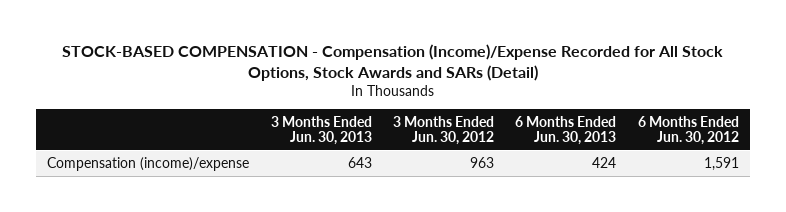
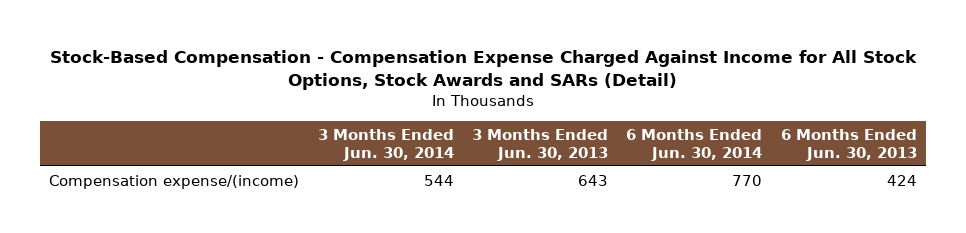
[62,44,724,81] STOCK-BASED COMPENSATION - Compensation (Income)/Expense Recorded for All Stock Options, Stock Awards and SARs (Detail) -> [50,50,918,91] Stock-Based Compensation - Compensation Expense Charged Against Income for All Stock Options, Stock Awards and SARs (Detail)
[393,115,495,146] 3 Months Ended Jun. 30, 2012 -> none
[637,115,739,146] 6 Months Ended Jun. 30, 2012 -> none
none -> [317,128,454,162] 3 Months Ended Jun. 30, 2014
none -> [626,128,763,162] 6 Months Ended Jun. 30, 2014
[47,157,250,172] Compensation (income)/expense -> [49,174,300,189] Compensation expense/(income)

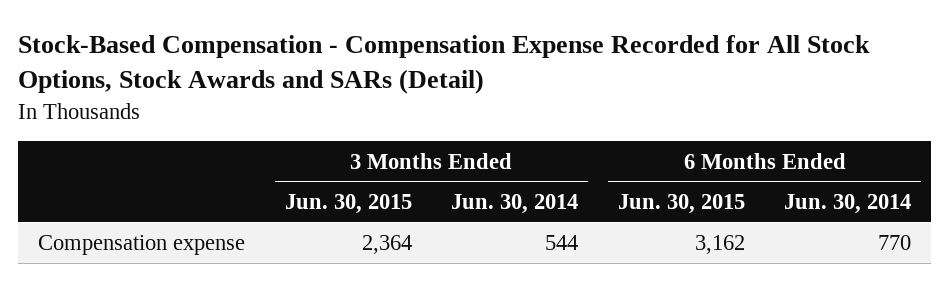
[50,50,918,91] Stock-Based Compensation - Compensation Expense Charged Against Income for All Stock Options, Stock Awards and SARs (Detail) -> [18,35,871,95] Stock-Based Compensation - Compensation Expense Recorded for All Stock Options, Stock Awards and SARs (Detail)
[472,128,609,162] 3 Months Ended Jun. 30, 2013 -> none
[780,128,917,162] 6 Months Ended Jun. 30, 2013 -> none
none -> [284,194,412,215] Jun. 30, 2015
none -> [617,194,745,215] Jun. 30, 2015
[49,174,300,189] Compensation expense/(income) -> [37,235,245,256] Compensation expense

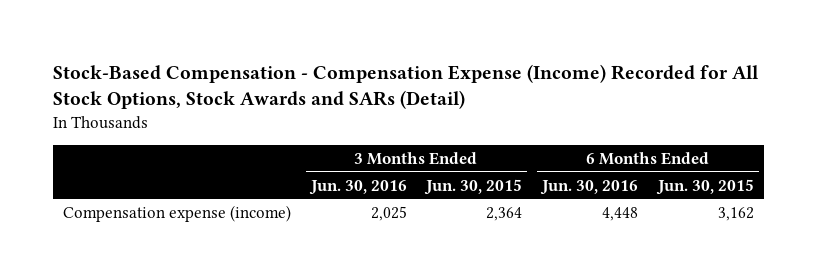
[18,35,871,95] Stock-Based Compensation - Compensation Expense Recorded for All Stock Options, Stock Awards and SARs (Detail) -> [52,64,759,110] Stock-Based Compensation - Compensation Expense (Income) Recorded for All Stock Options, Stock Awards and SARs (Detail)
[451,194,579,215] Jun. 30, 2014 -> none
[784,194,912,215] Jun. 30, 2014 -> none
none -> [308,179,407,195] Jun. 30, 2016
none -> [540,179,639,195] Jun. 30, 2016
[37,235,245,256] Compensation expense -> [62,204,291,222] Compensation expense (income)

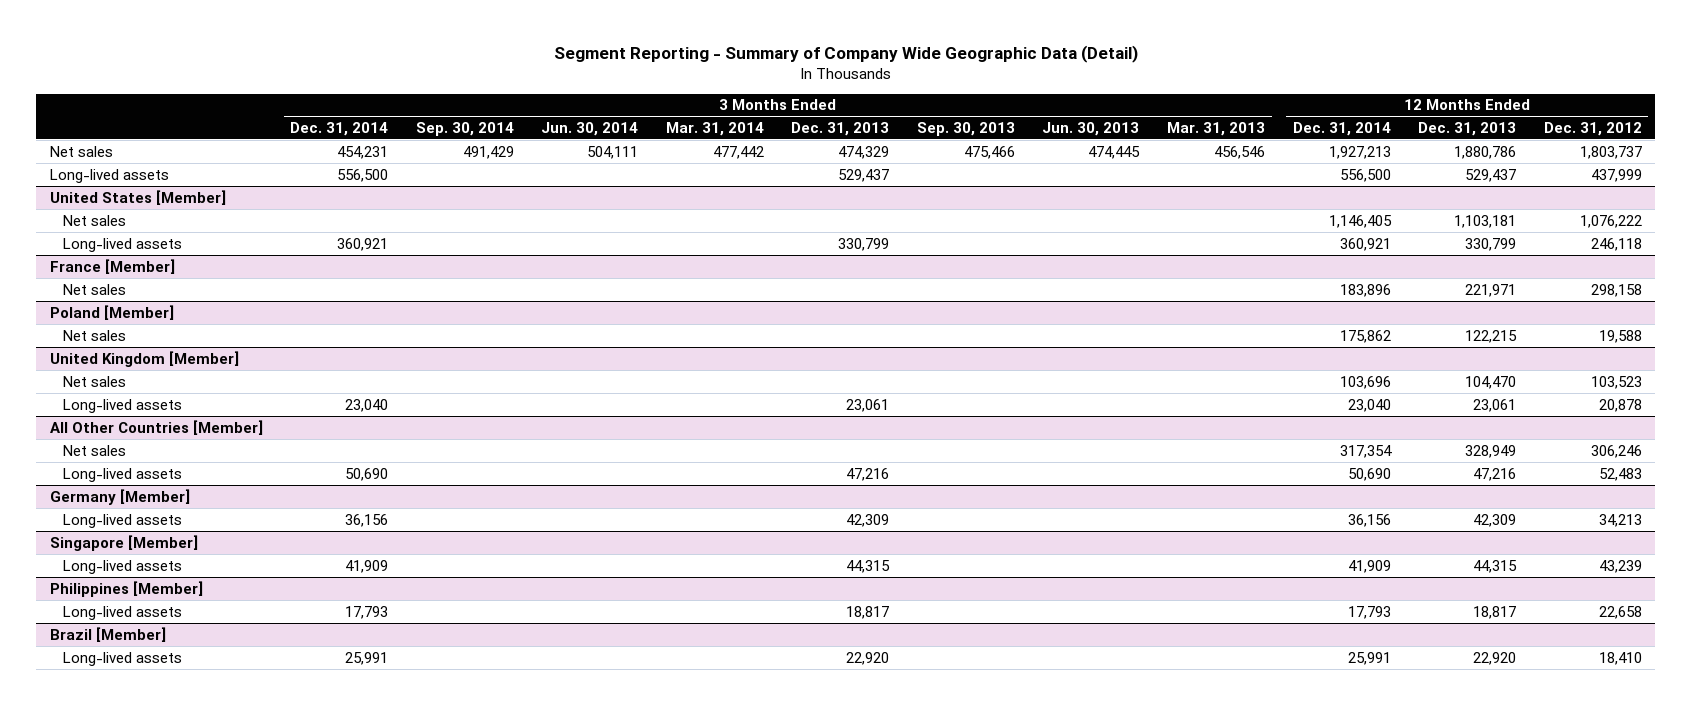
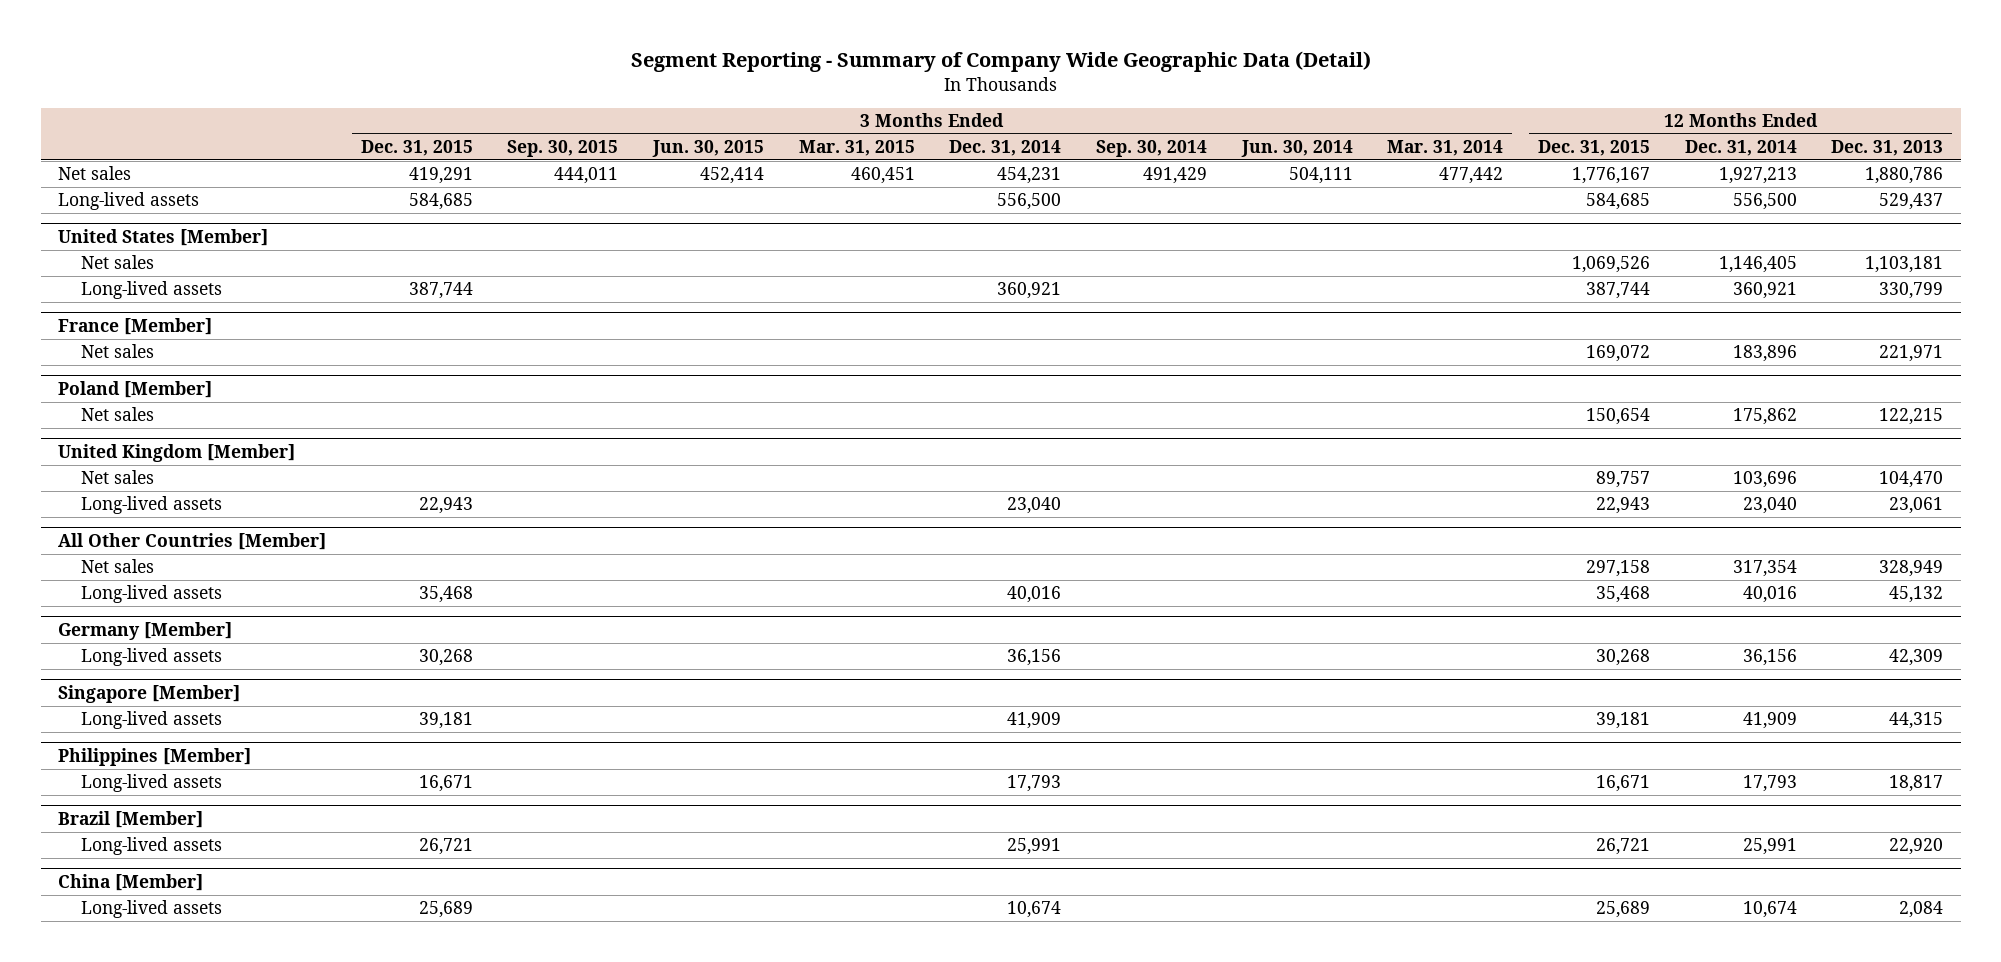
[791,121,890,136] Dec. 31, 2013 -> none
[916,121,1015,136] Sep. 30, 2013 -> none
[1042,121,1140,136] Jun. 30, 2013 -> none
[1166,121,1265,136] Mar. 31, 2013 -> none
[1543,121,1642,136] Dec. 31, 2012 -> none
none -> [360,140,473,157] Dec. 31, 2015
none -> [507,140,619,158] Sep. 30, 2015
none -> [651,140,764,158] Jun. 30, 2015
none -> [798,140,915,157] Mar. 31, 2015
none -> [1538,140,1651,157] Dec. 31, 2015
[345,467,389,481] 50,690 -> [1007,586,1062,604] 40,016
[1347,467,1391,481] 50,690 -> [1742,586,1797,604] 40,016
[1473,467,1517,481] 47,216 -> [1889,586,1944,604] 45,132
none -> [57,873,203,891] China [Member]
none -> [81,900,223,919] Long-lived assets

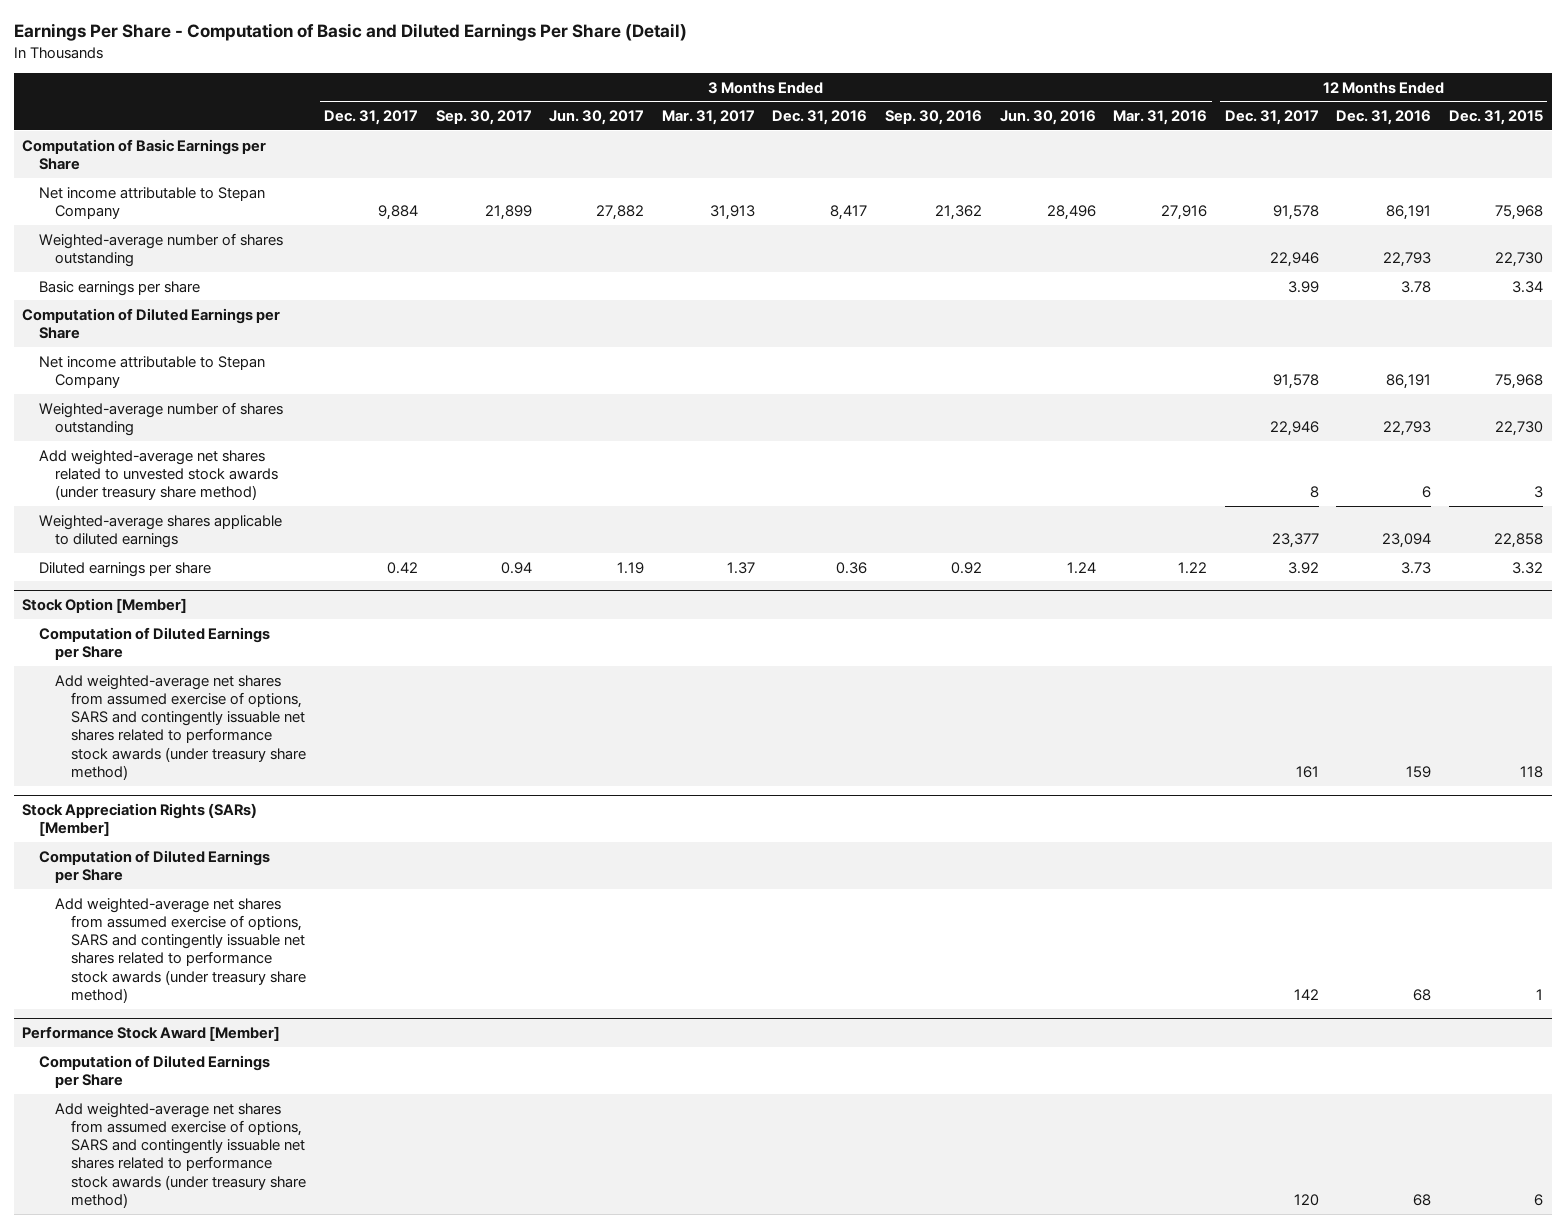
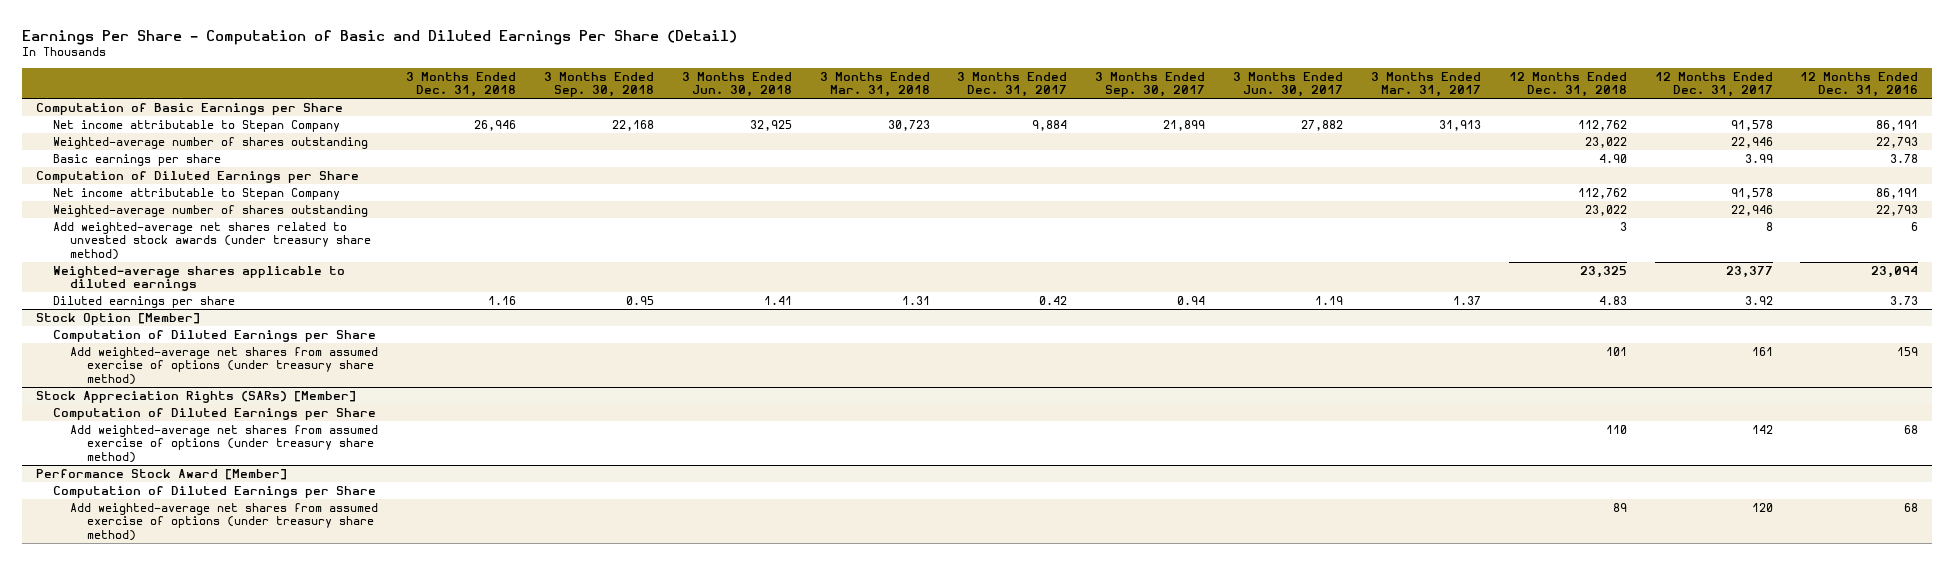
[772,109,868,125] Dec. 31, 2016 -> none
[885,109,983,125] Sep. 30, 2016 -> none
[999,109,1096,125] Jun. 30, 2016 -> none
[1113,109,1208,125] Mar. 31, 2016 -> none
[1449,109,1544,125] Dec. 31, 2015 -> none
none -> [406,71,517,98] 3 Months Ended Dec. 31, 2018
none -> [543,71,654,98] 3 Months Ended Sep. 30, 2018
none -> [681,71,792,98] 3 Months Ended Jun. 30, 2018
none -> [819,71,930,98] 3 Months Ended Mar. 31, 2018
none -> [1508,71,1627,98] 12 Months Ended Dec. 31, 2018
[55,674,307,780] Add weighted-average net shares from assumed exercise of options, SARS and contingently issuable net shares related to performance stock awards (under treasury share method) -> [70,346,379,385] Add weighted-average net shares from assumed exercise of options (under treasury share method)
[55,897,307,1003] Add weighted-average net shares from assumed exercise of options, SARS and contingently issuable net shares related to performance stock awards (under treasury share method) -> [70,424,379,463] Add weighted-average net shares from assumed exercise of options (under treasury share method)
[55,1102,307,1208] Add weighted-average net shares from assumed exercise of options, SARS and contingently issuable net shares related to performance stock awards (under treasury share method) -> [70,502,379,541] Add weighted-average net shares from assumed exercise of options (under treasury share method)

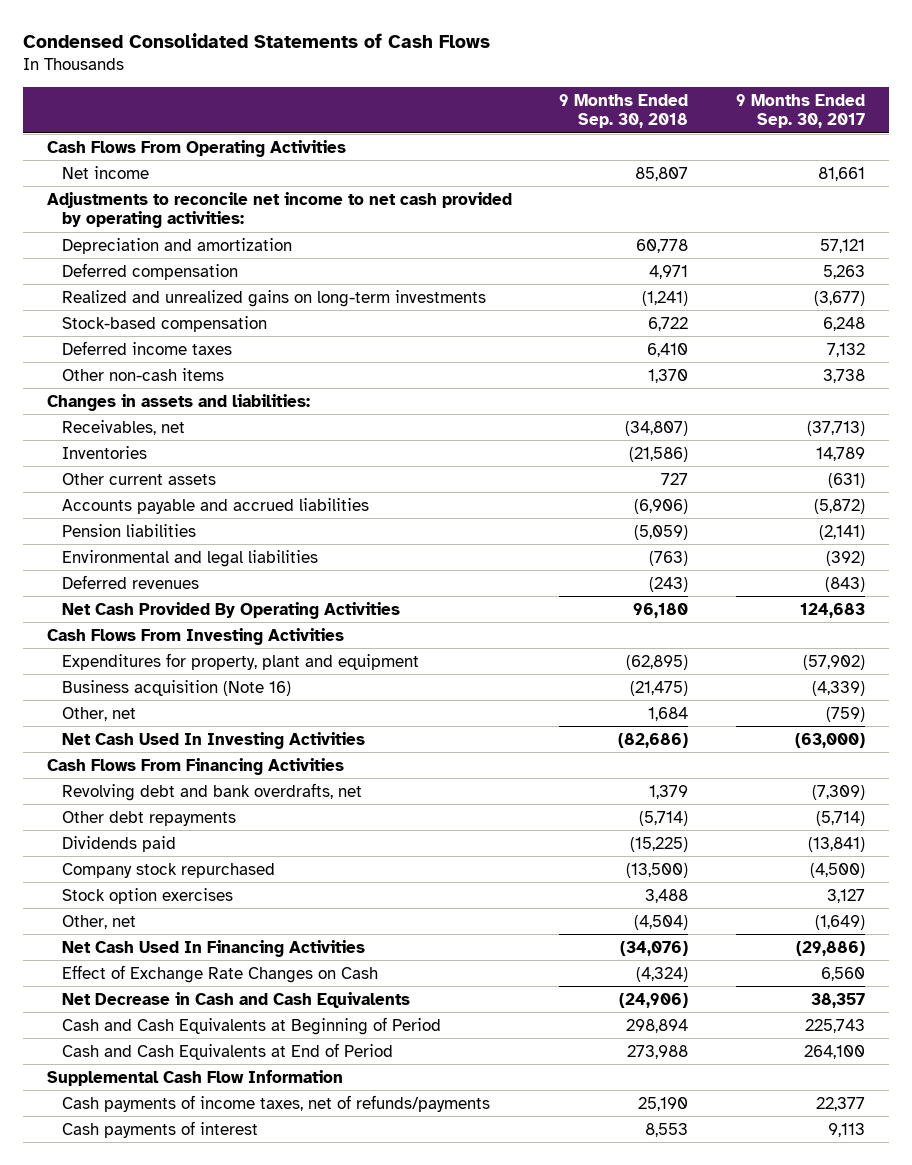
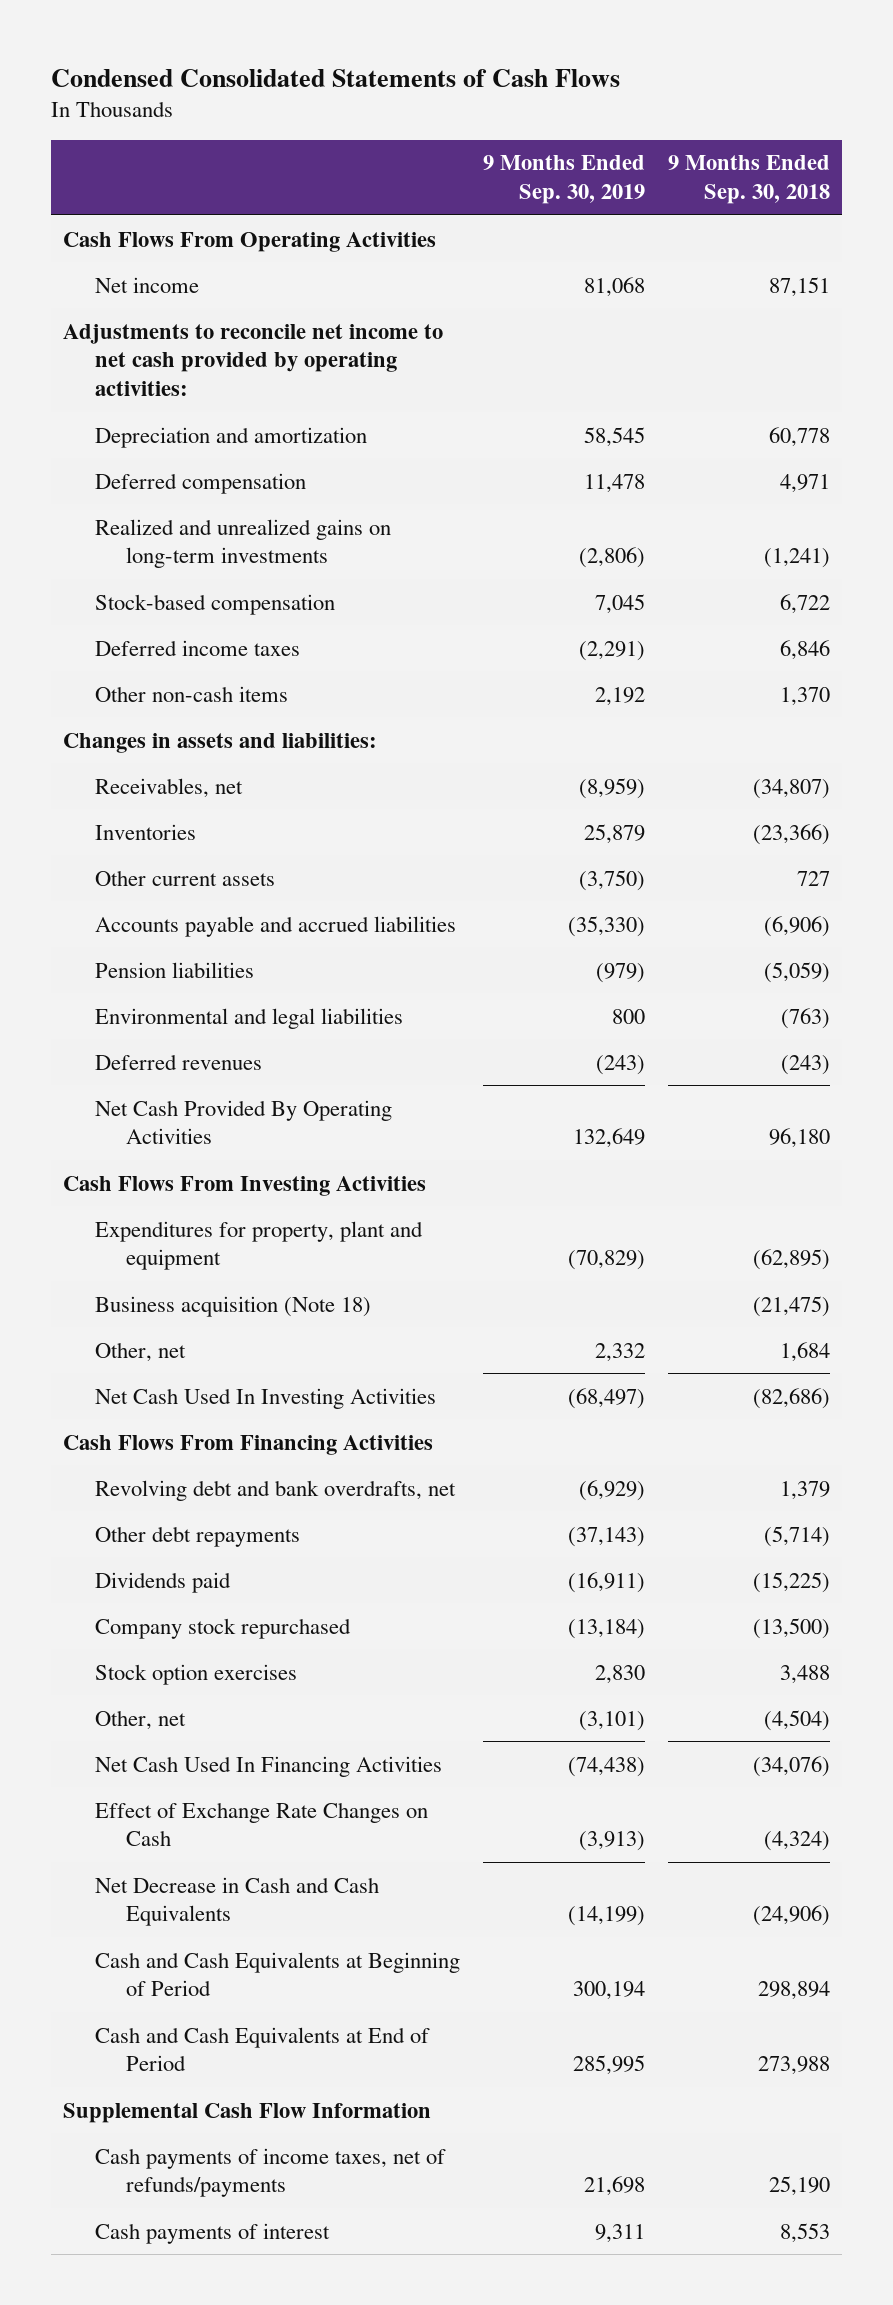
[736,93,866,129] 9 Months Ended Sep. 30, 2017 -> none
none -> [483,155,646,205] 9 Months Ended Sep. 30, 2019
[635,166,689,181] 85,807 -> [769,276,831,297] 87,151
[647,342,689,357] 6,410 -> [780,639,831,660] 6,846
[629,446,689,462] (21,586) -> [753,823,831,845] (23,366)
[61,679,291,696] Business acquisition (Note 16) -> [94,1295,371,1317] Business acquisition (Note 18)

